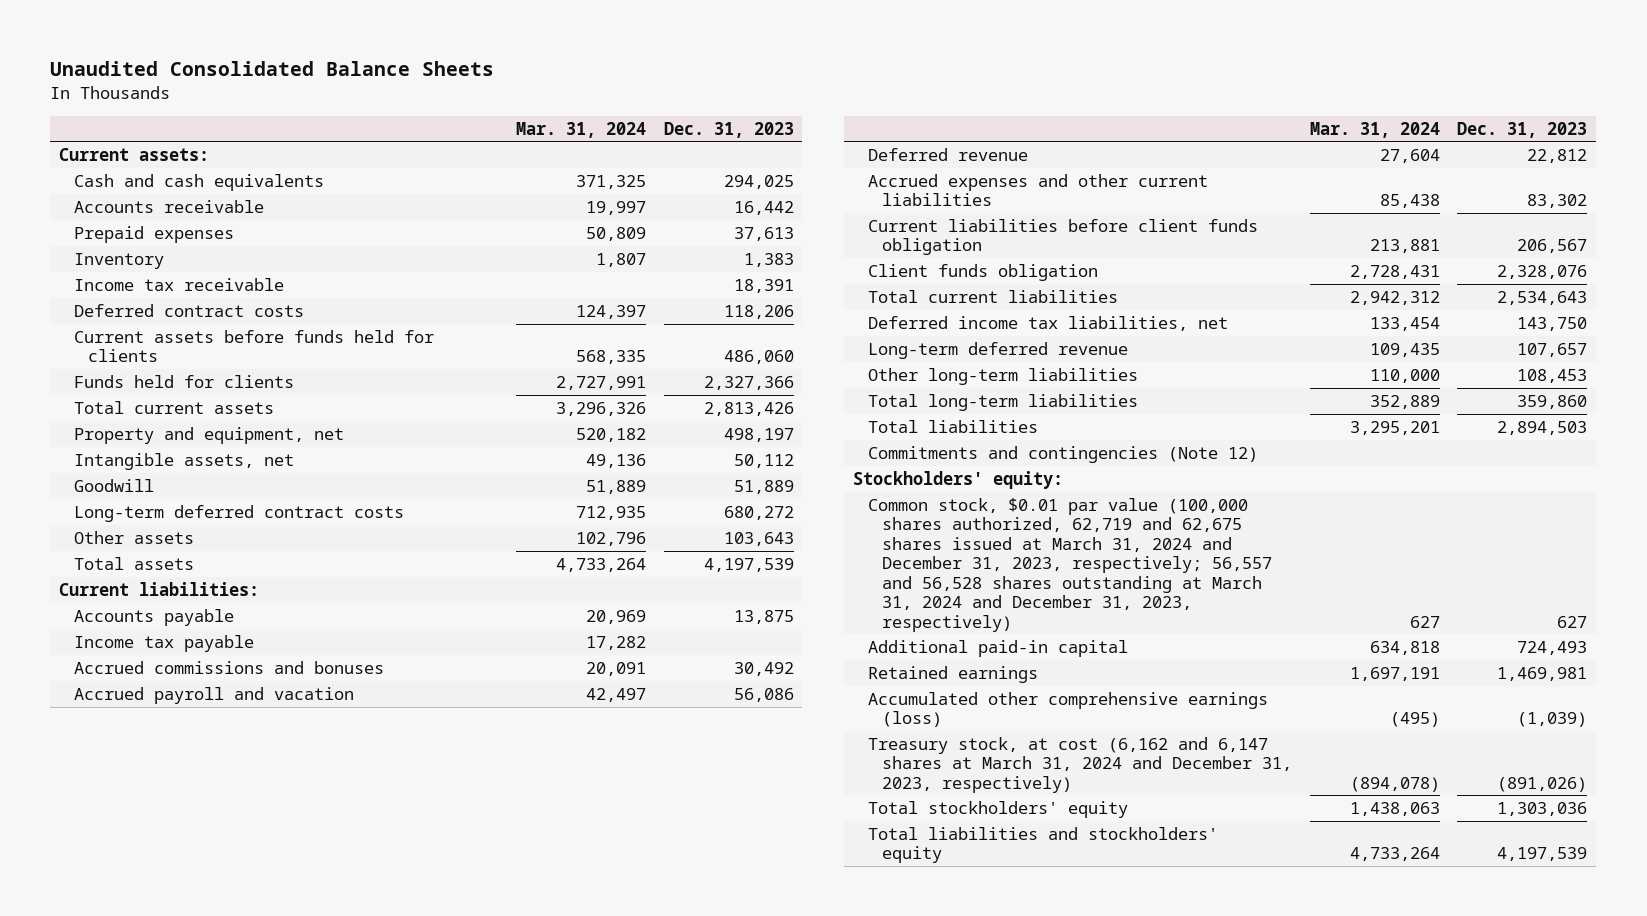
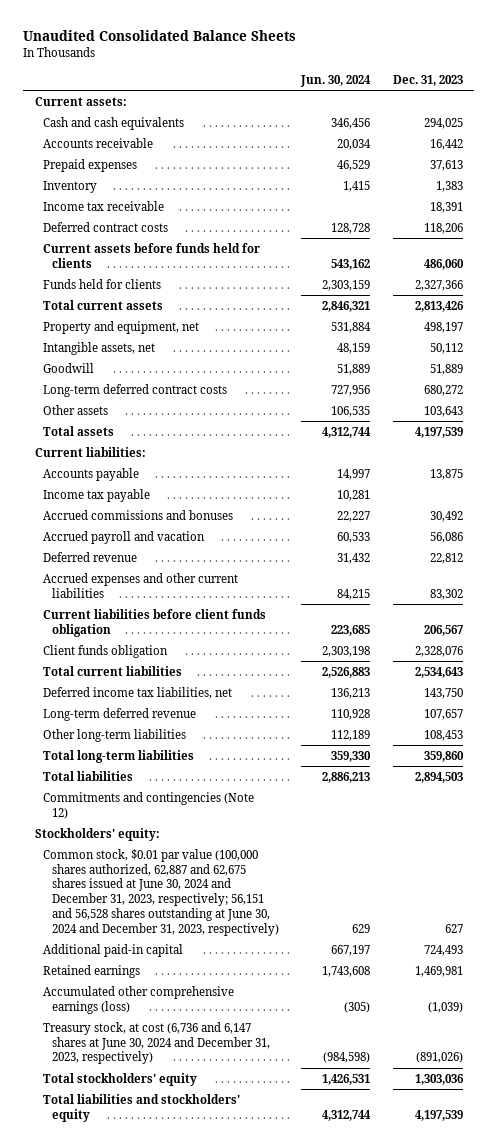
[515,121,646,138] Mar. 31, 2024 -> none
none -> [300,74,372,87] Jun. 30, 2024
[867,497,1273,632] Common stock, $0.01 par value (100,000 shares authorized, 62,719 and 62,675 shares issued at March 31, 2024 and December 31, 2023, respectively; 56,557 and 56,528 shares outstanding at March 31, 2024 and December 31, 2023, respectively) -> [43,848,279,936] Common stock, $0.01 par value (100,000 shares authorized, 62,887 and 62,675 shares issued at June 30, 2024 and December 31, 2023, respectively; 56,151 and 56,528 shares outstanding at June 30, 2024 and December 31, 2023, respectively)
[867,736,1293,793] Treasury stock, at cost (6,162 and 6,147 shares at March 31, 2024 and December 31, 2023, respectively) -> [43,1021,270,1065] Treasury stock, at cost (6,736 and 6,147 shares at June 30, 2024 and December 31, 2023, respectively)

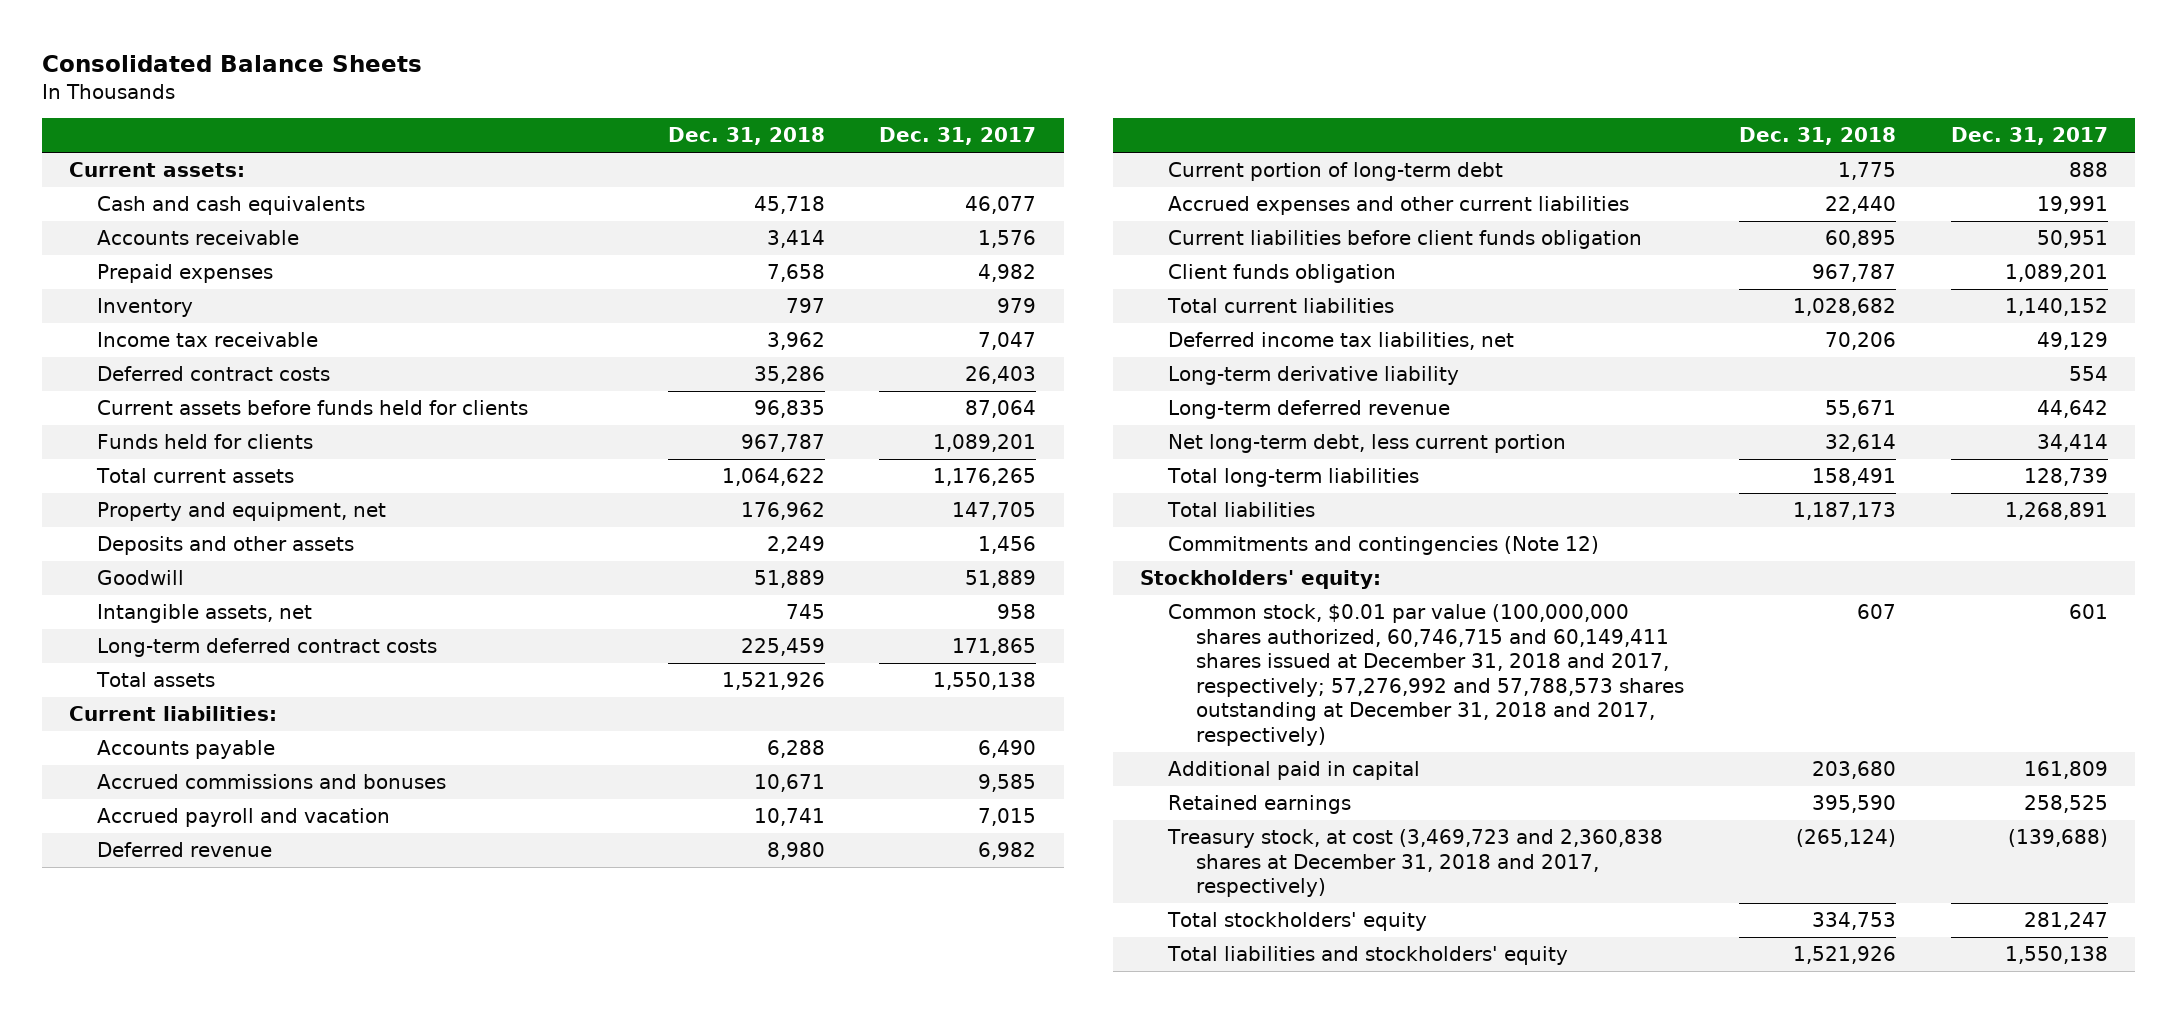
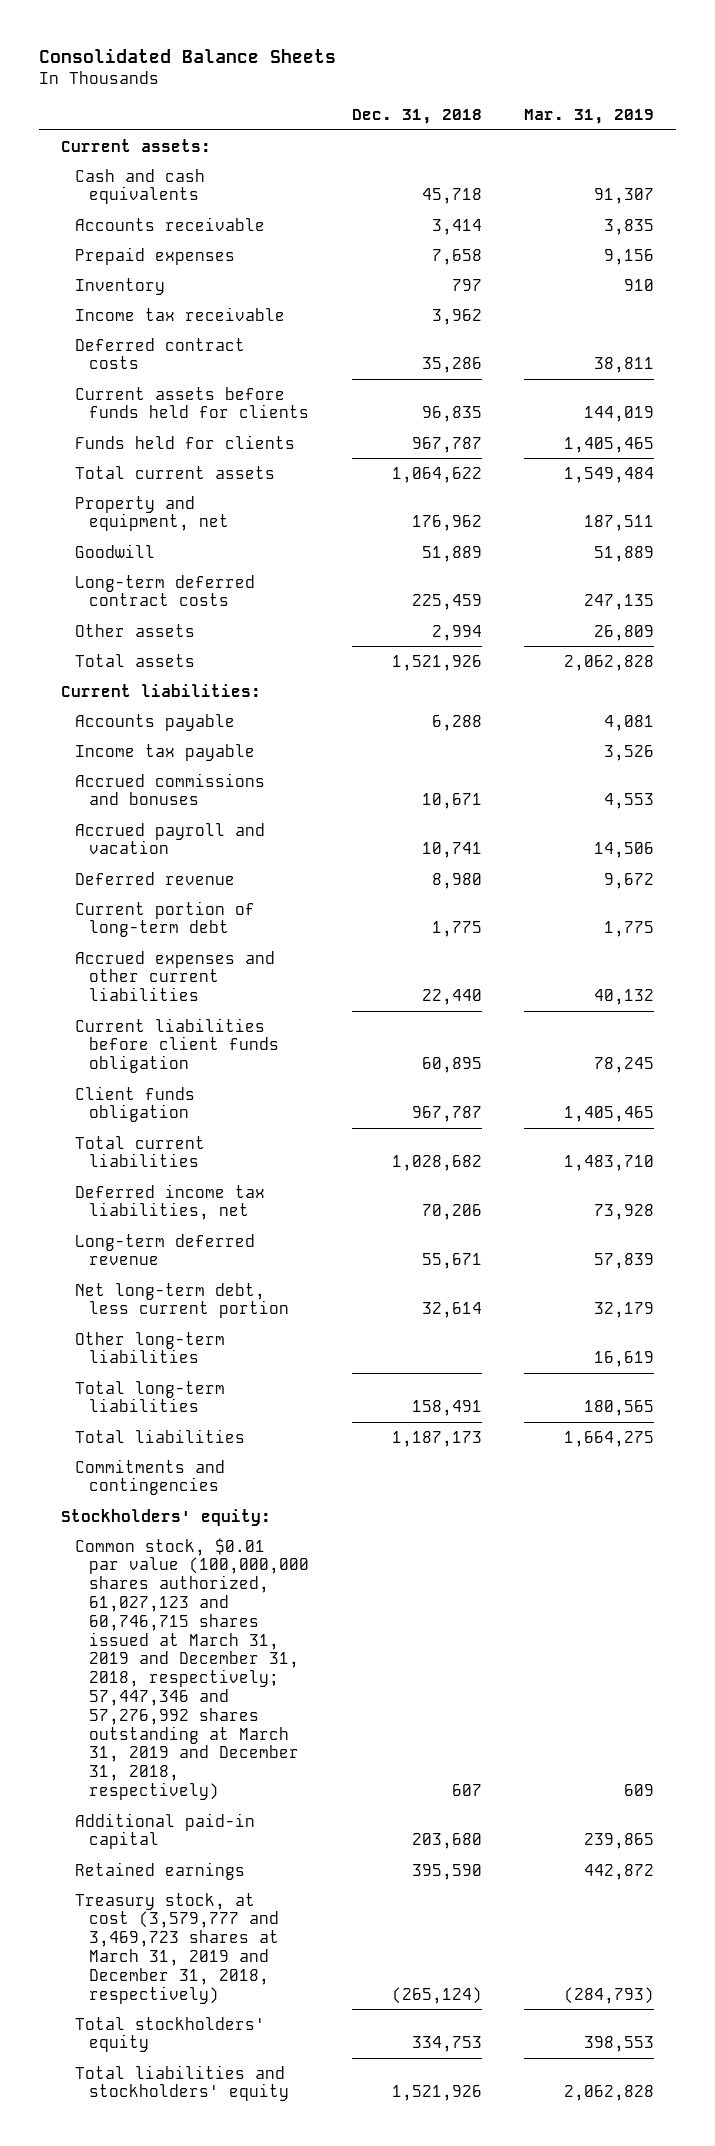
[879,127,1037,146] Dec. 31, 2017 -> none
none -> [524,108,655,124] Mar. 31, 2019
[97,536,355,556] Deposits and other assets -> none
[97,604,313,624] Intangible assets, net -> none
none -> [74,623,195,637] Other assets
none -> [74,743,255,761] Income tax payable
[1168,366,1460,386] Long-term derivative liability -> none
none -> [74,1331,225,1364] Other long-term liabilities
[1168,536,1600,556] Commitments and contingencies (Note 12) -> [74,1458,225,1496] Commitments and contingencies
[1168,604,1685,747] Common stock, $0.01 par value (100,000,000 shares authorized, 60,746,715 and 60,149,411 shares issued at December 31, 2018 and 2017, respectively; 57,276,992 and 57,788,573 shares outstanding at December 31, 2018 and 2017, respectively) -> [74,1537,309,1800] Common stock, $0.01 par value (100,000,000 shares authorized, 61,027,123 and 60,746,715 shares issued at March 31, 2019 and December 31, 2018, respectively; 57,447,346 and 57,276,992 shares outstanding at March 31, 2019 and December 31, 2018, respectively)
[1168,761,1421,781] Additional paid in capital -> [74,1812,255,1850] Additional paid-in capital
[1167,829,1664,898] Treasury stock, at cost (3,469,723 and 2,360,838 shares at December 31, 2018 and 2017, respectively) -> [74,1892,279,2004] Treasury stock, at cost (3,579,777 and 3,469,723 shares at March 31, 2019 and December 31, 2018, respectively)

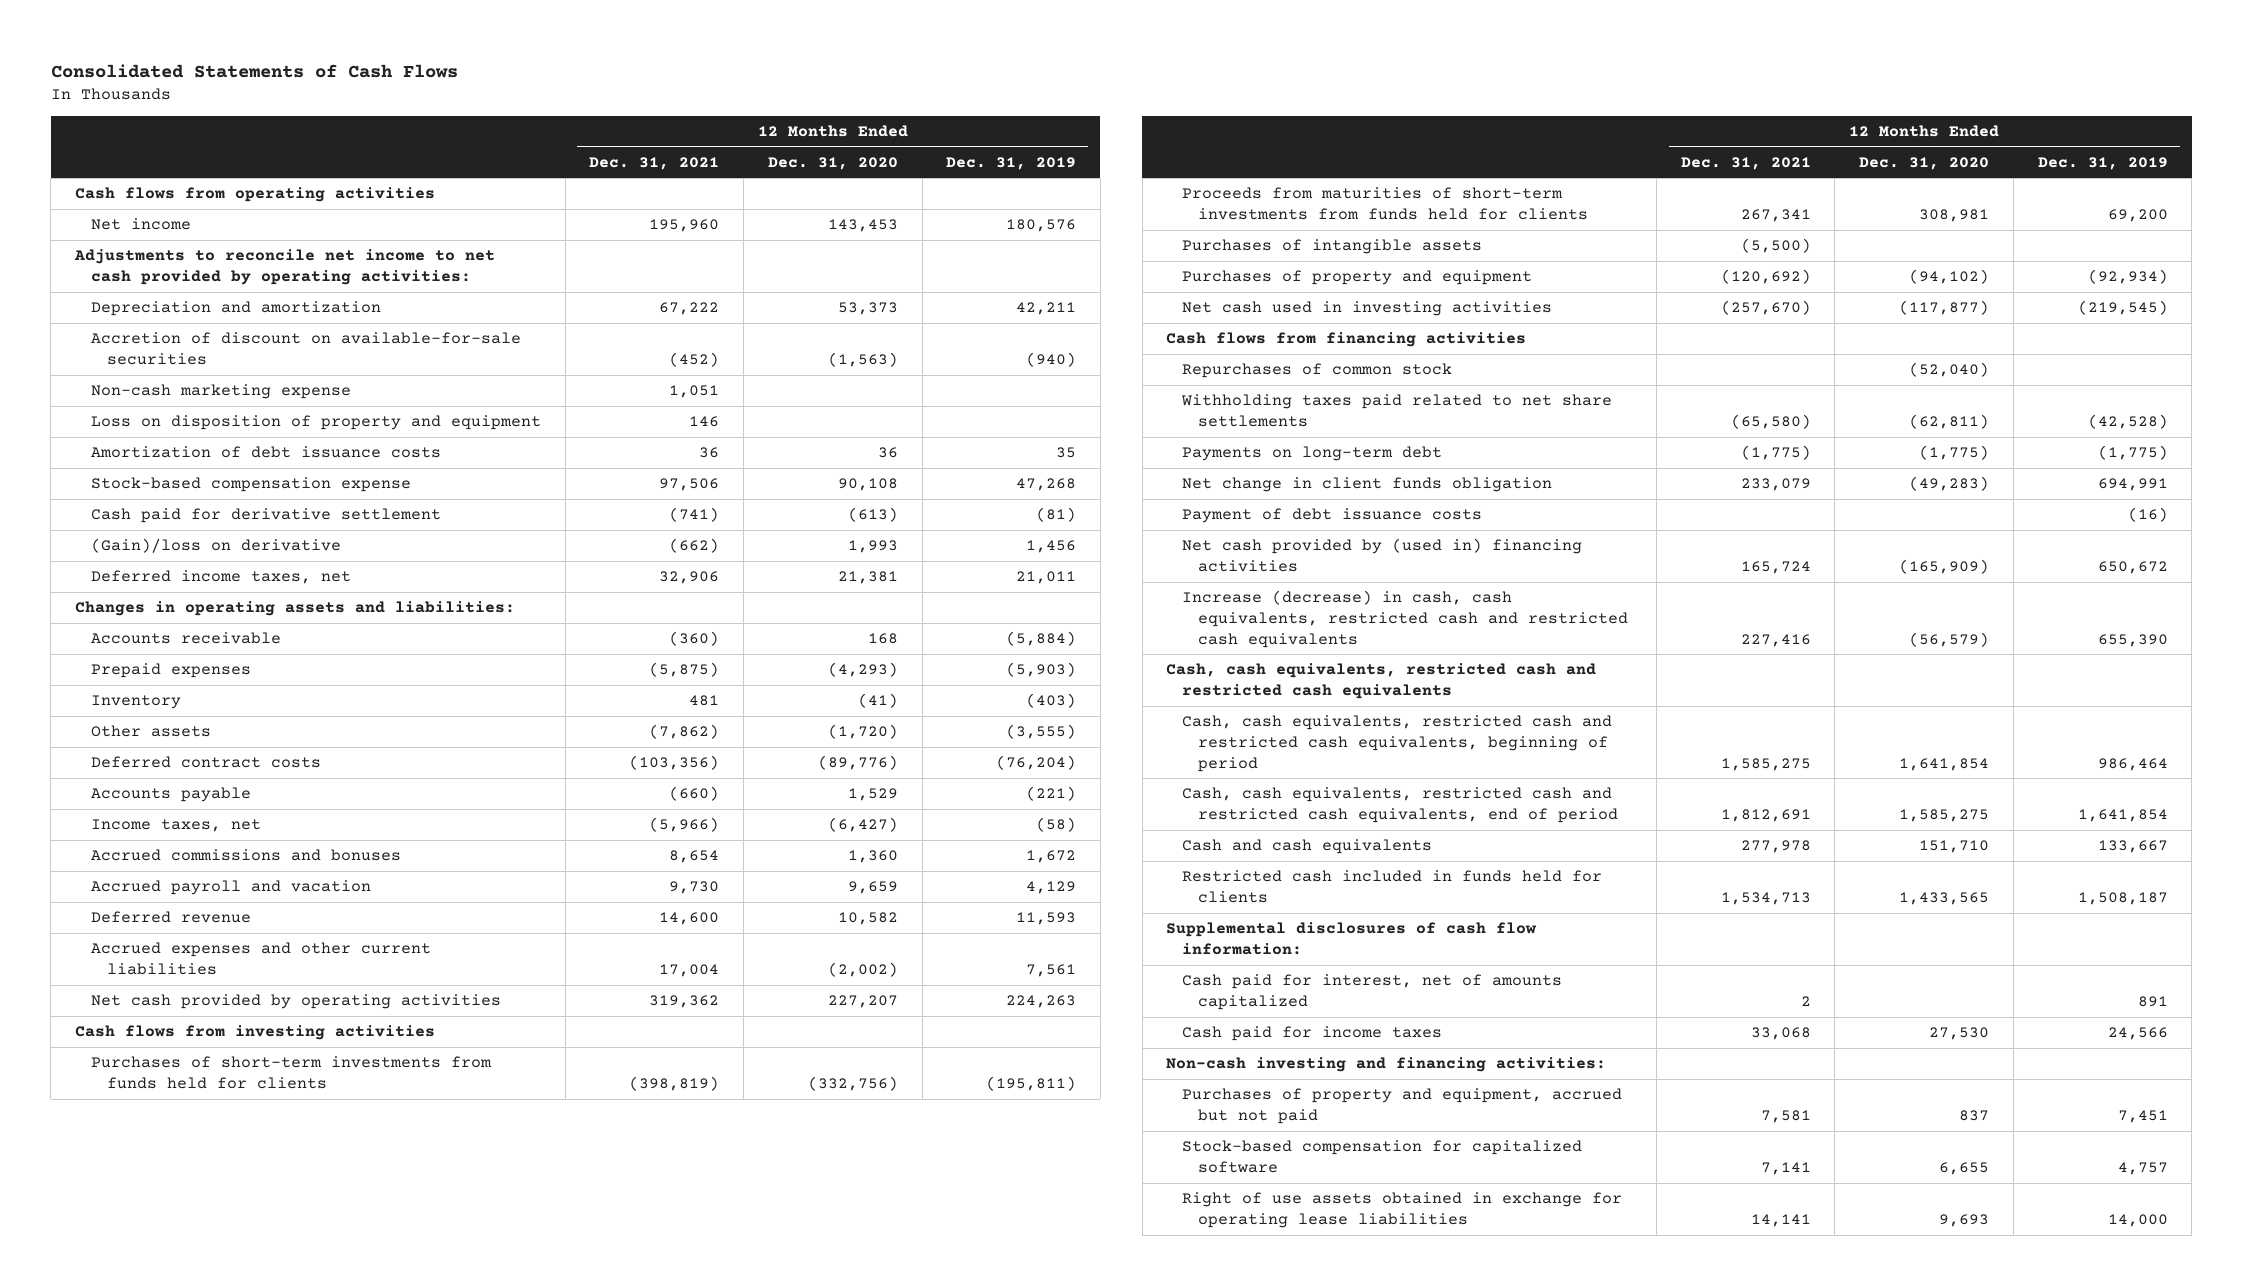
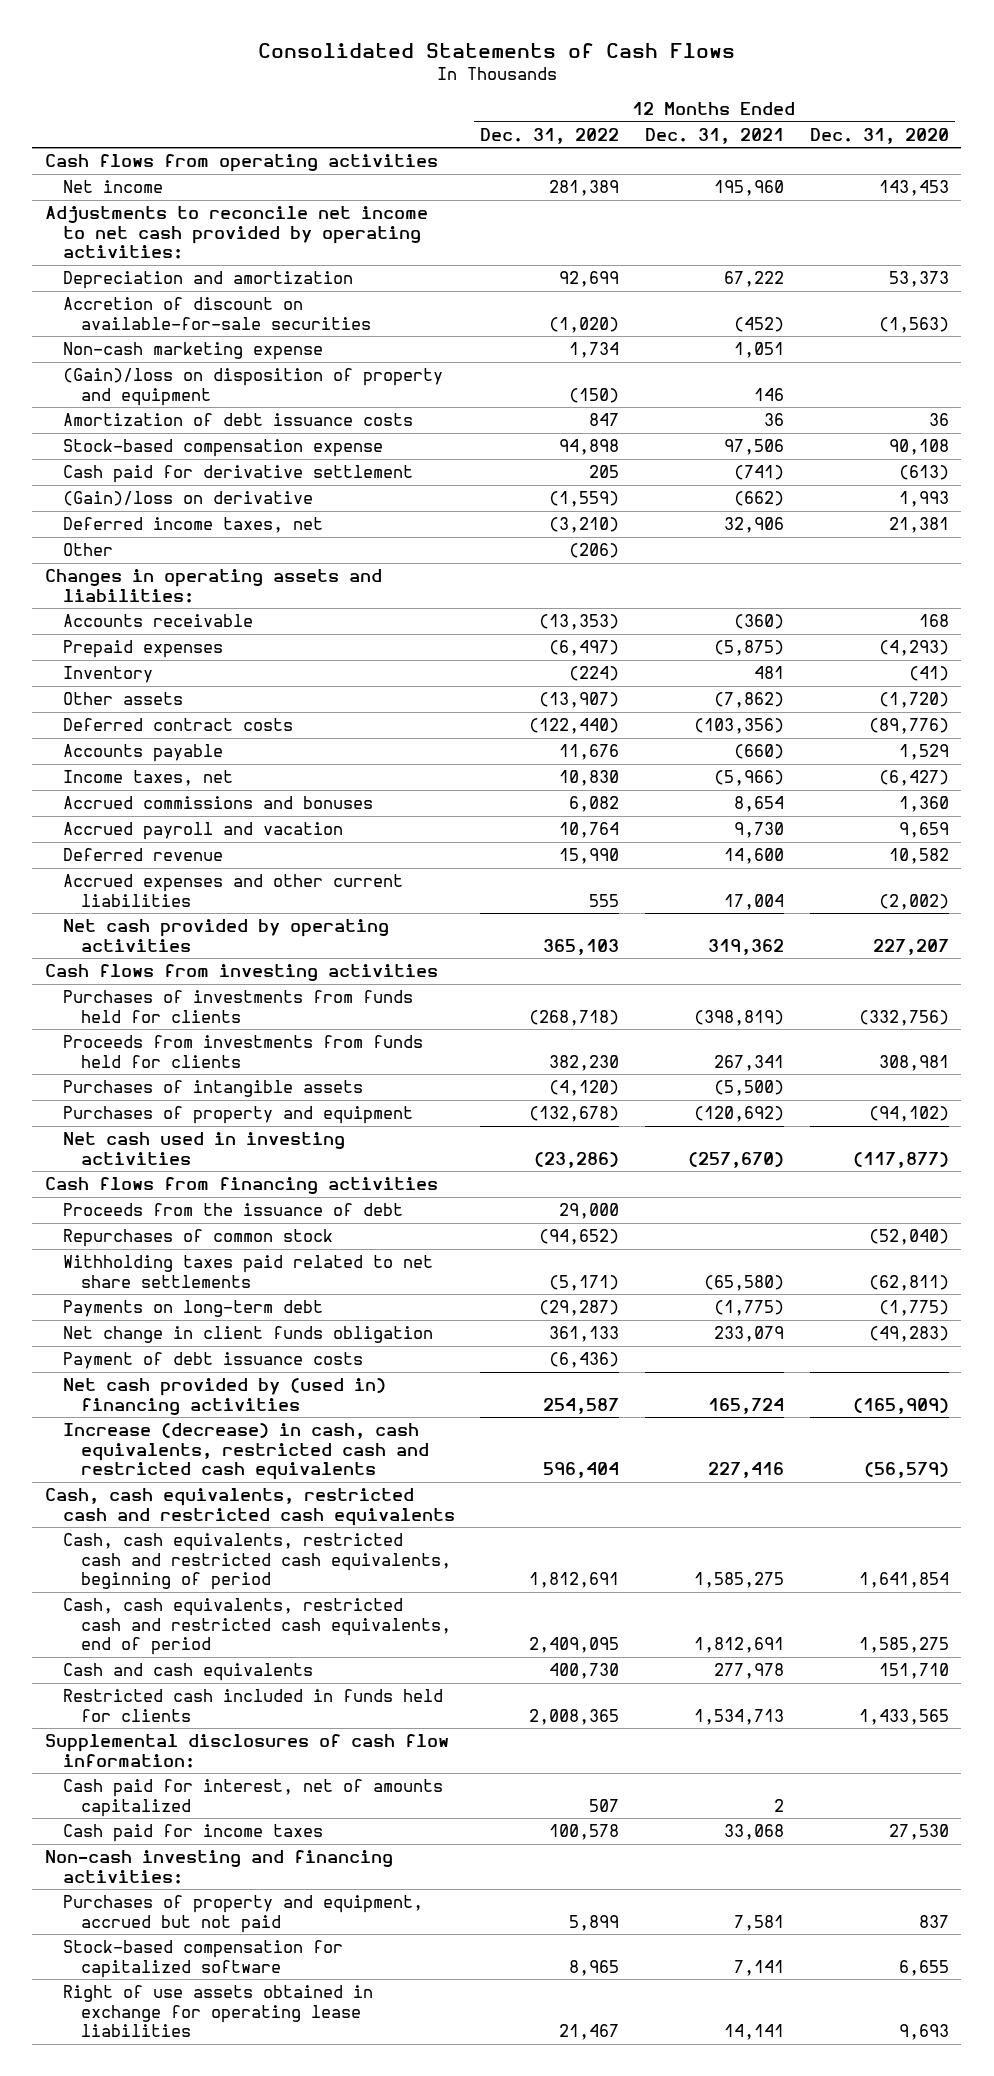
[946,156,1077,170] Dec. 31, 2019 -> none
none -> [480,127,620,144] Dec. 31, 2022
[90,415,541,431] Loss on disposition of property and equipment -> [62,367,443,406] (Gain)/loss on disposition of property and equipment
none -> [62,542,113,556] Other
[90,1056,492,1089] Purchases of short-term investments from funds held for clients -> [62,989,413,1023] Purchases of investments from funds held for clients
[1182,187,1589,220] Proceeds from maturities of short-term investments from funds held for clients -> [62,1034,423,1068] Proceeds from investments from funds held for clients
none -> [62,1202,403,1216] Proceeds from the issuance of debt

